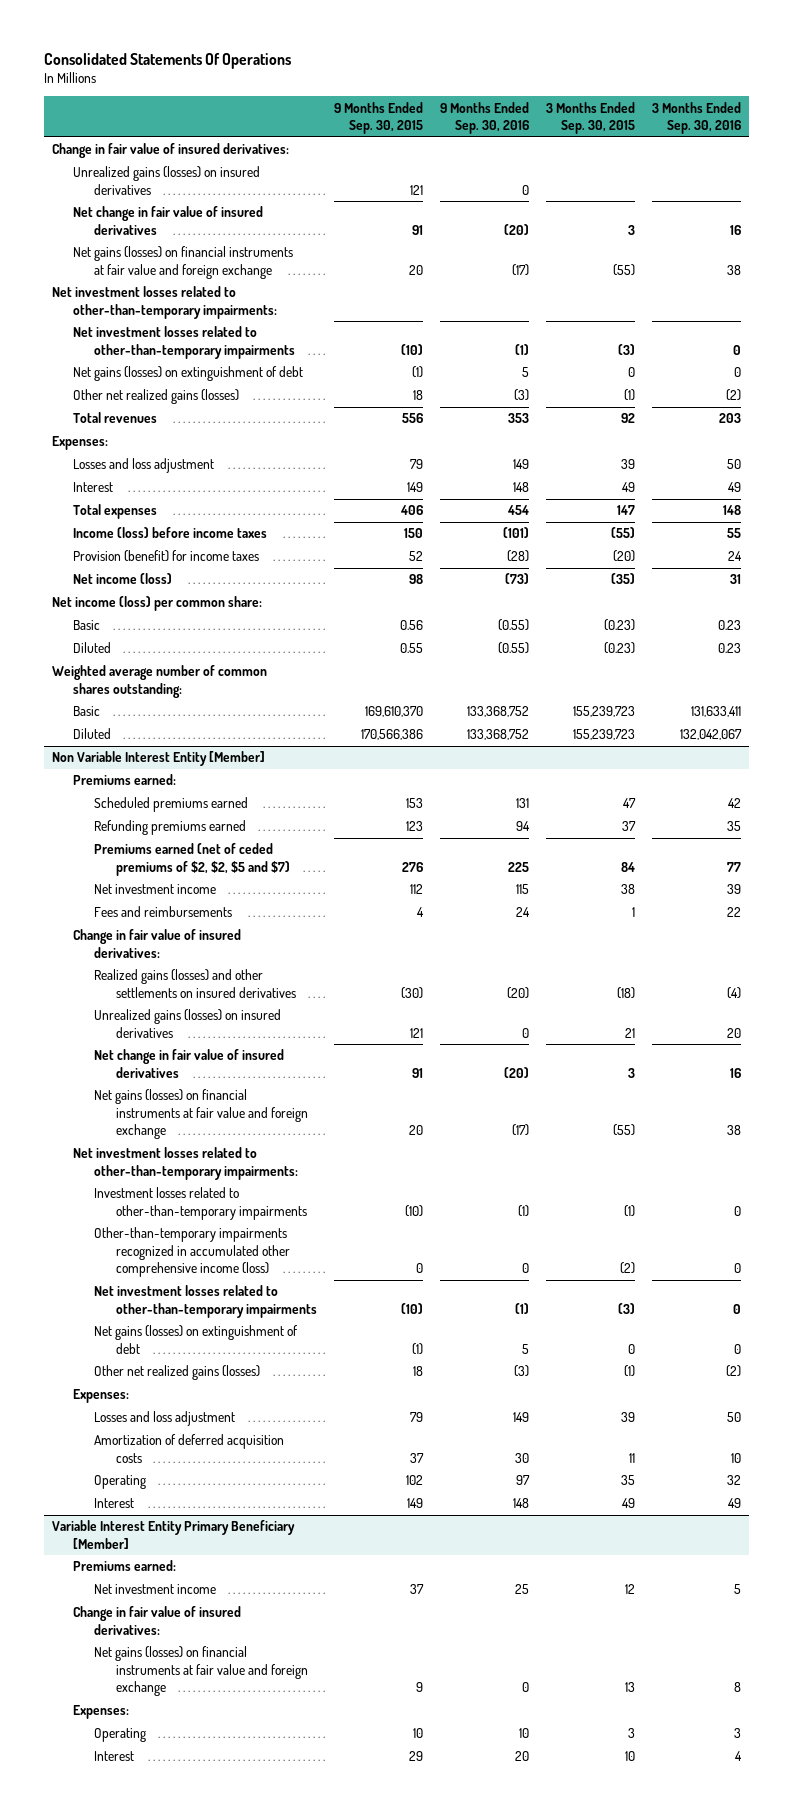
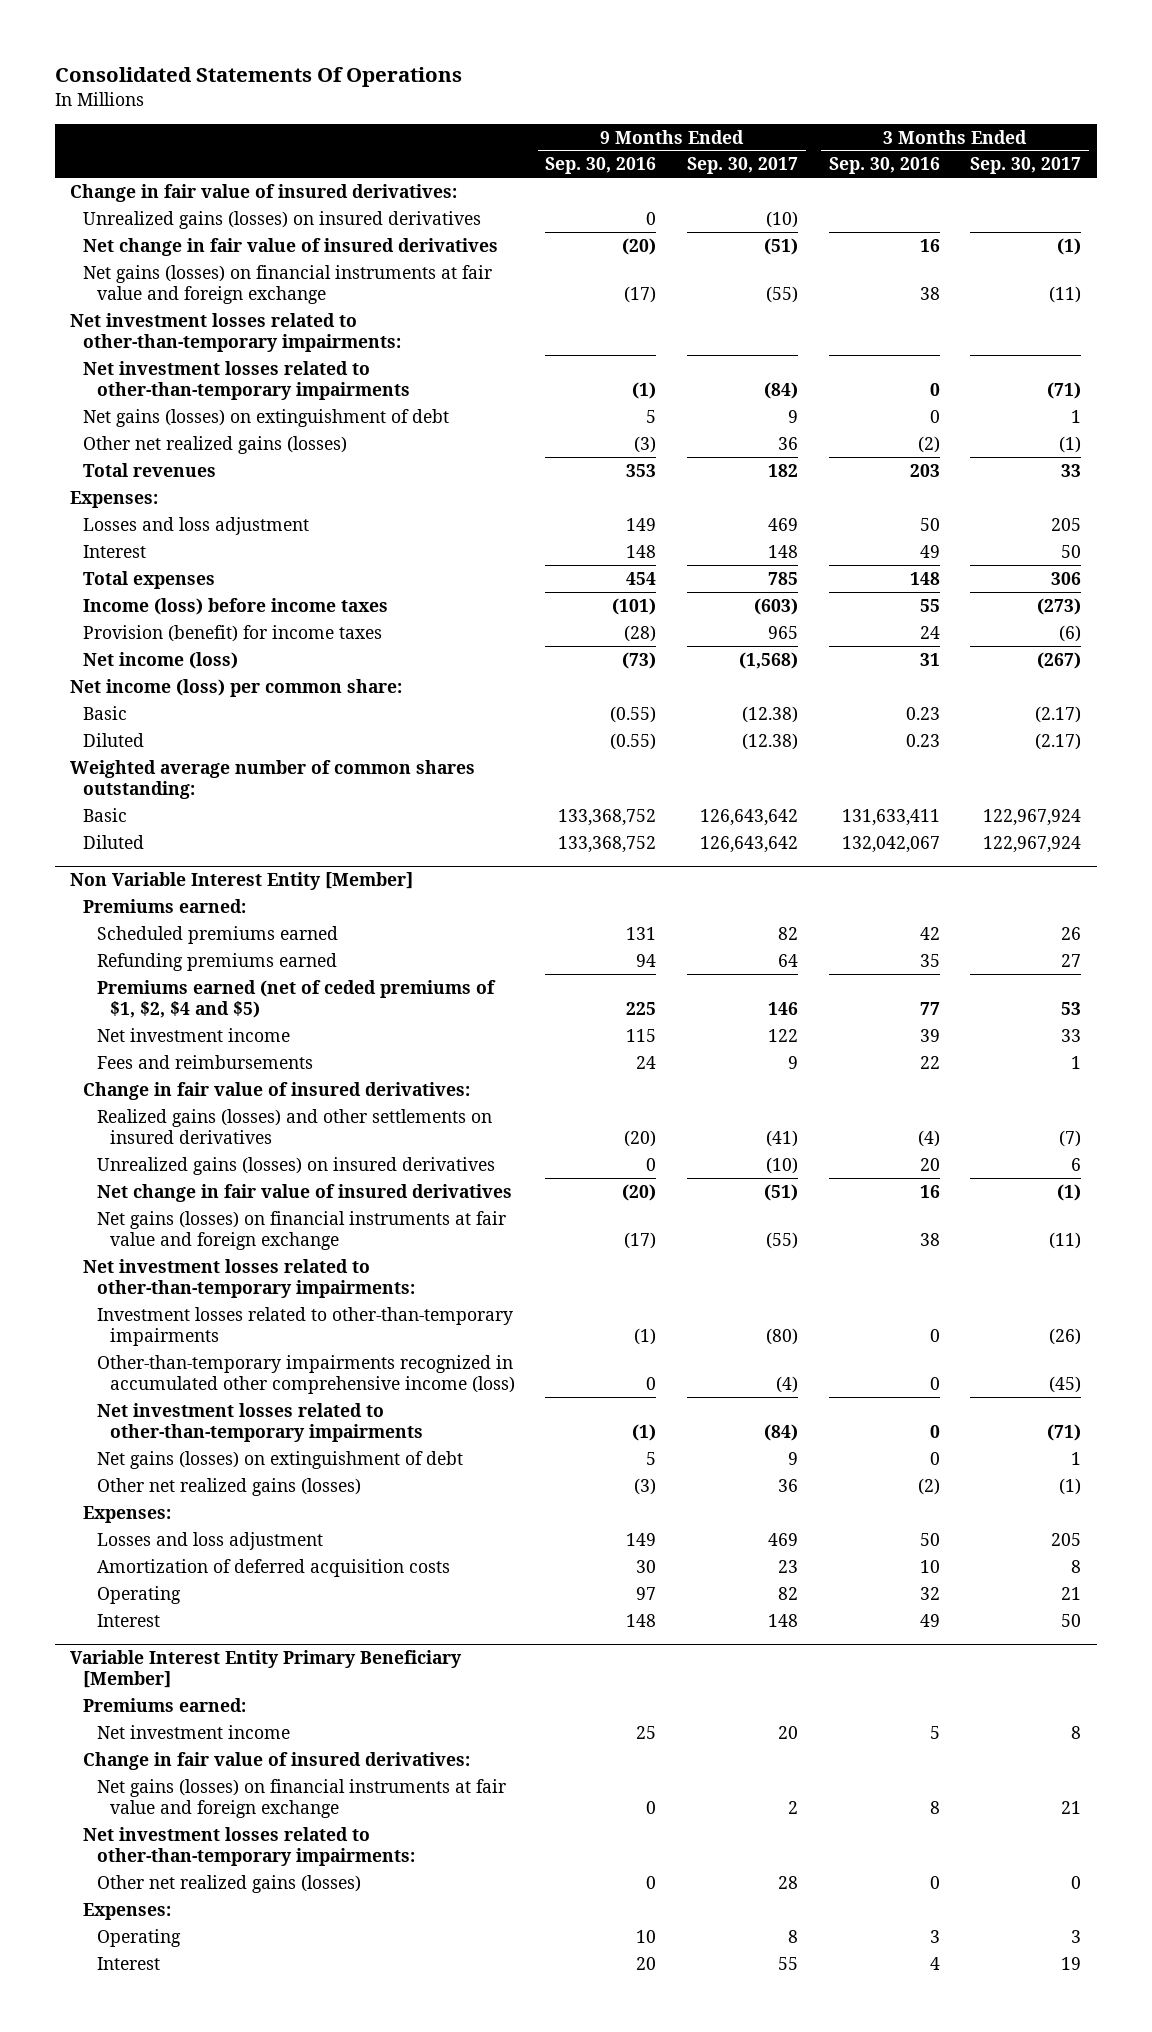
[333,101,423,134] 9 Months Ended Sep. 30, 2015 -> none
[545,101,635,134] 3 Months Ended Sep. 30, 2015 -> none
none -> [687,157,799,175] Sep. 30, 2017
none -> [970,157,1082,175] Sep. 30, 2017
[94,843,290,876] Premiums earned (net of ceded premiums of $2, $2, $5 and $7) -> [96,979,496,1018] Premiums earned (net of ceded premiums of $1, $2, $4 and $5)
none -> [83,1826,415,1866] Net investment losses related to other-than-temporary impairments:
none -> [96,1874,361,1893] Other net realized gains (losses)

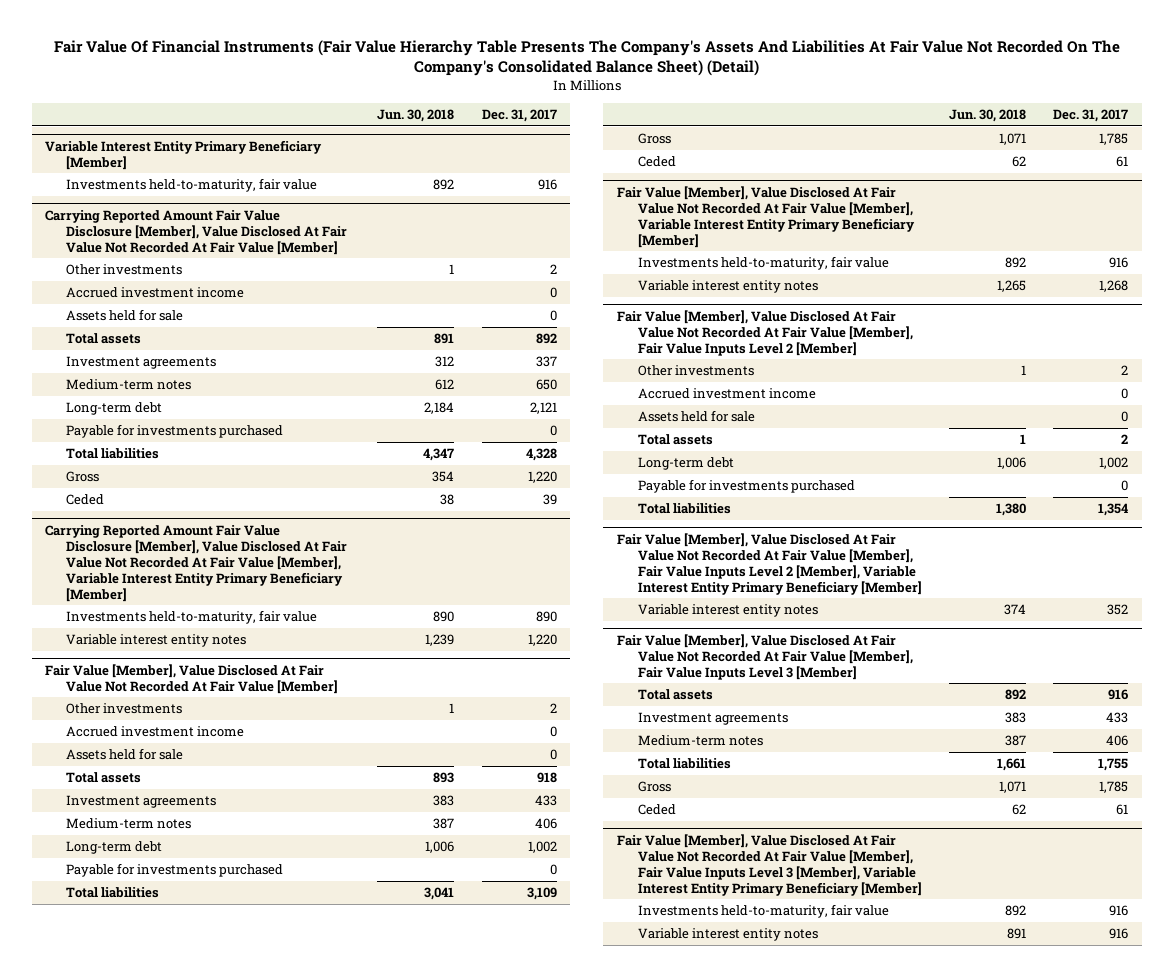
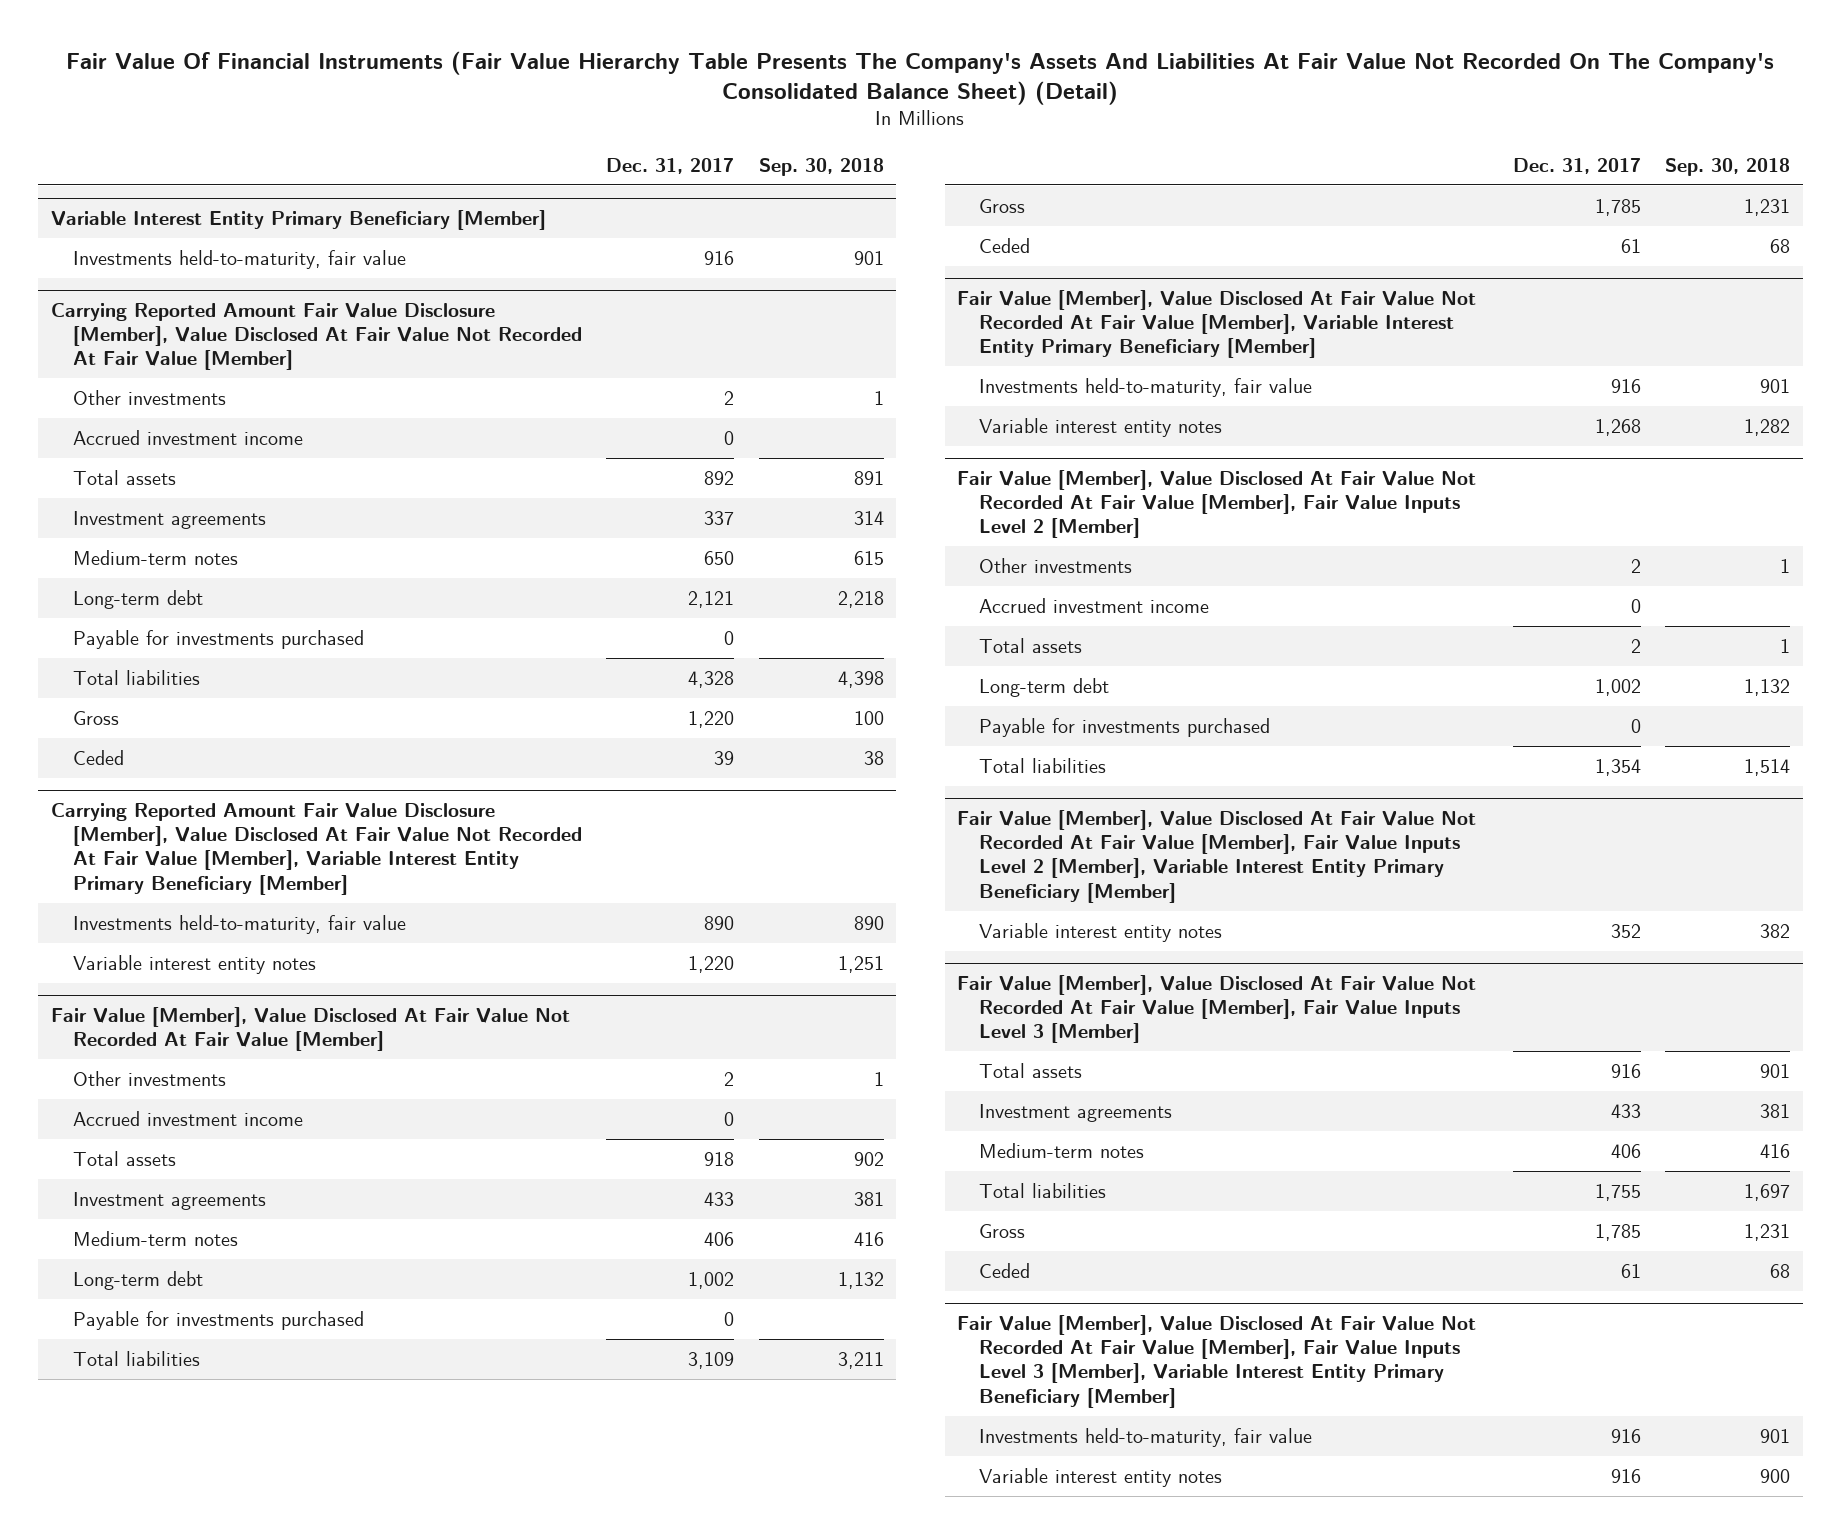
[377,109,455,123] Jun. 30, 2018 -> none
none -> [758,157,884,176] Sep. 30, 2018
[66,309,184,322] Assets held for sale -> none
[66,748,184,761] Assets held for sale -> none
[637,410,755,423] Assets held for sale -> none

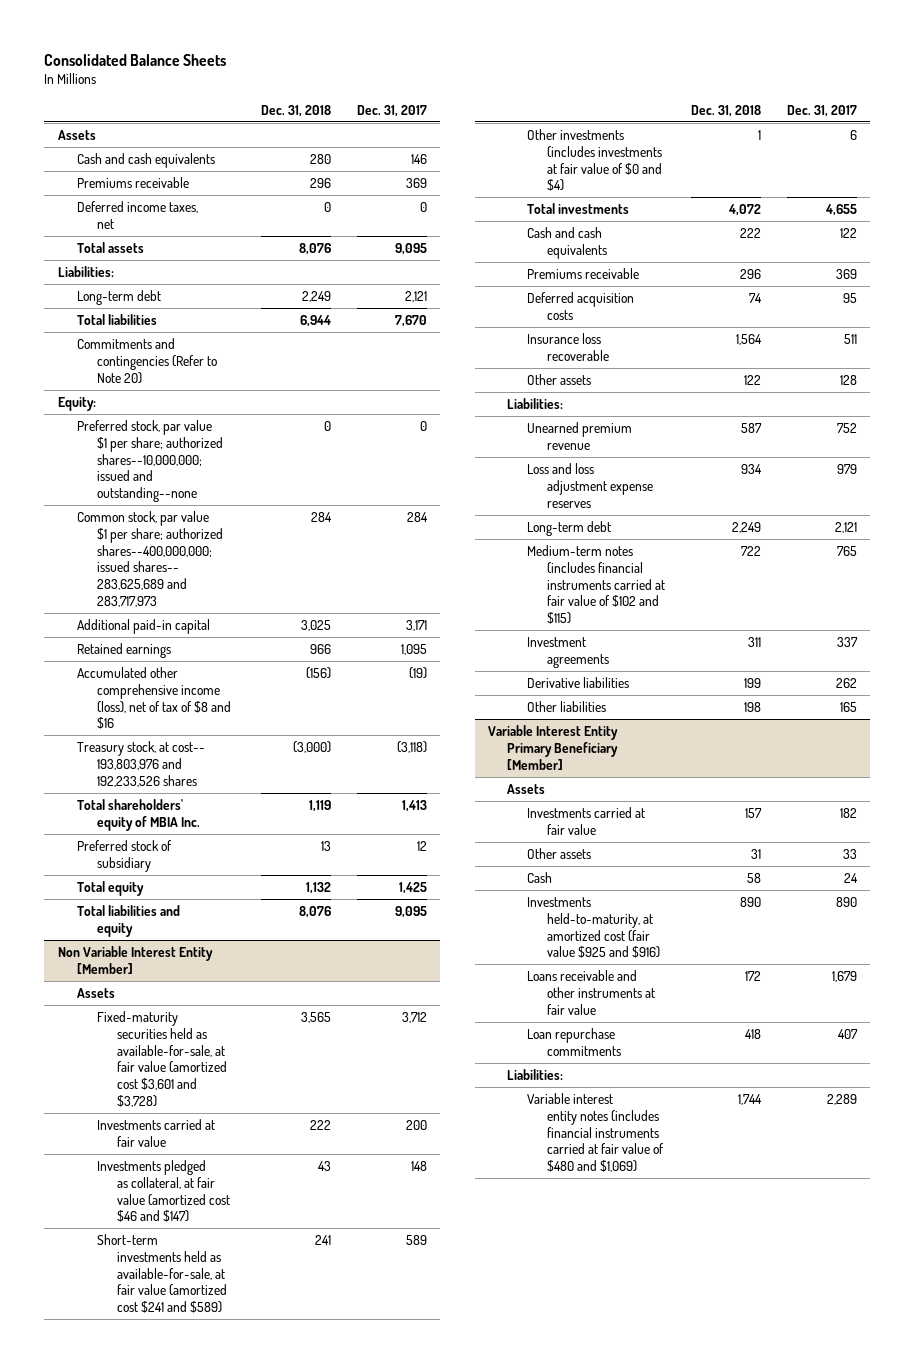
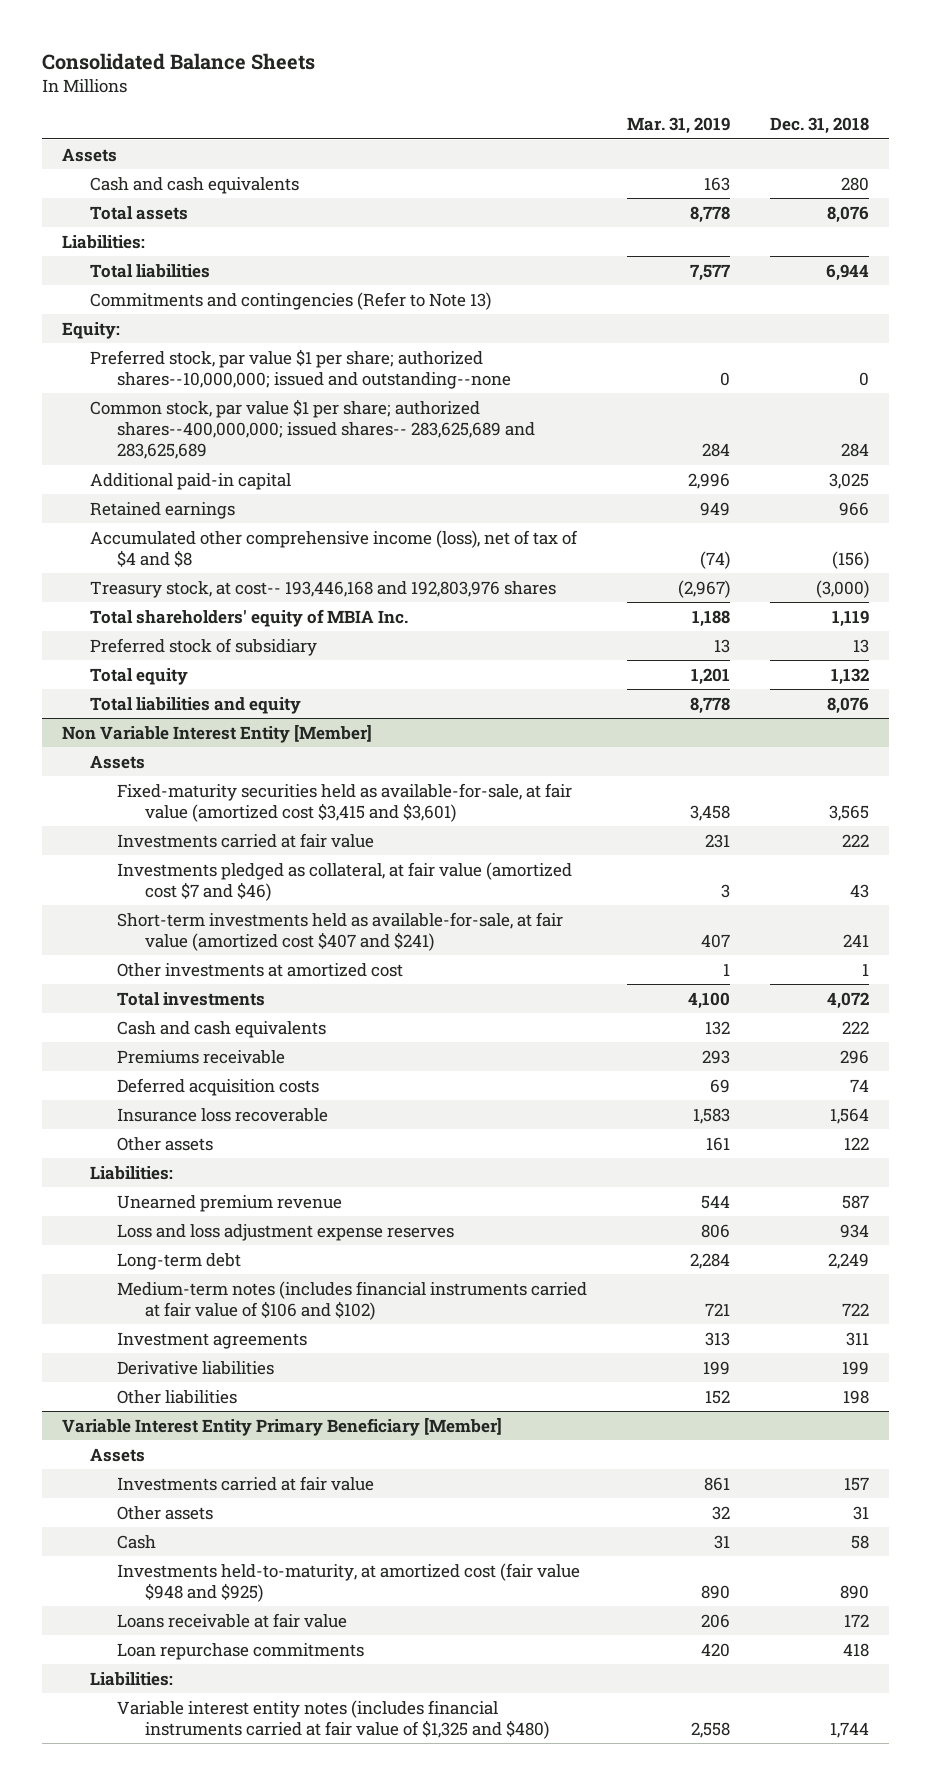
[357,104,428,117] Dec. 31, 2017 -> none
none -> [627,117,731,135] Mar. 31, 2019
[77,176,190,188] Premiums receivable -> none
[77,200,199,229] Deferred income taxes, net -> none
[77,289,162,305] Long-term debt -> none
[77,337,218,384] Commitments and contingencies (Refer to Note 20) -> [89,291,491,310] Commitments and contingencies (Refer to Note 13)
[77,510,224,608] Common stock, par value $1 per share; authorized shares--400,000,000; issued shares-- 283,625,689 and 283,717,973 -> [89,398,536,460] Common stock, par value $1 per share; authorized shares--400,000,000; issued shares-- 283,625,689 and 283,625,689
[77,666,232,730] Accumulated other comprehensive income (loss), net of tax of $8 and $16 -> [89,529,578,567] Accumulated other comprehensive income (loss), net of tax of $4 and $8
[77,740,206,787] Treasury stock, at cost-- 193,803,976 and 192,233,526 shares -> [89,580,556,598] Treasury stock, at cost-- 193,446,168 and 192,803,976 shares
[97,1010,227,1108] Fixed-maturity securities held as available-for-sale, at fair value (amortized cost $3,601 and $3,728) -> [117,782,573,822] Fixed-maturity securities held as available-for-sale, at fair value (amortized cost $3,415 and $3,601)
[97,1159,230,1223] Investments pledged as collateral, at fair value (amortized cost $46 and $147) -> [117,861,573,901] Investments pledged as collateral, at fair value (amortized cost $7 and $46)
[97,1233,227,1314] Short-term investments held as available-for-sale, at fair value (amortized cost $241 and $589) -> [117,911,564,951] Short-term investments held as available-for-sale, at fair value (amortized cost $407 and $241)
[527,128,662,192] Other investments (includes investments at fair value of $0 and $4) -> [117,962,404,977] Other investments at amortized cost
[527,544,665,625] Medium-term notes (includes financial instruments carried at fair value of $102 and $115) -> [117,1280,588,1320] Medium-term notes (includes financial instruments carried at fair value of $106 and $102)
[527,896,660,959] Investments held-to-maturity, at amortized cost (fair value $925 and $916) -> [117,1562,581,1602] Investments held-to-maturity, at amortized cost (fair value $948 and $925)
[527,969,655,1015] Loans receivable and other instruments at fair value -> [117,1612,348,1628] Loans receivable at fair value
[527,1092,664,1173] Variable interest entity notes (includes financial instruments carried at fair value of $480 and $1,069) -> [117,1699,549,1739] Variable interest entity notes (includes financial instruments carried at fair value of $1,325 and $480)

